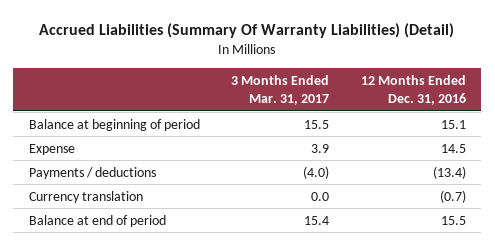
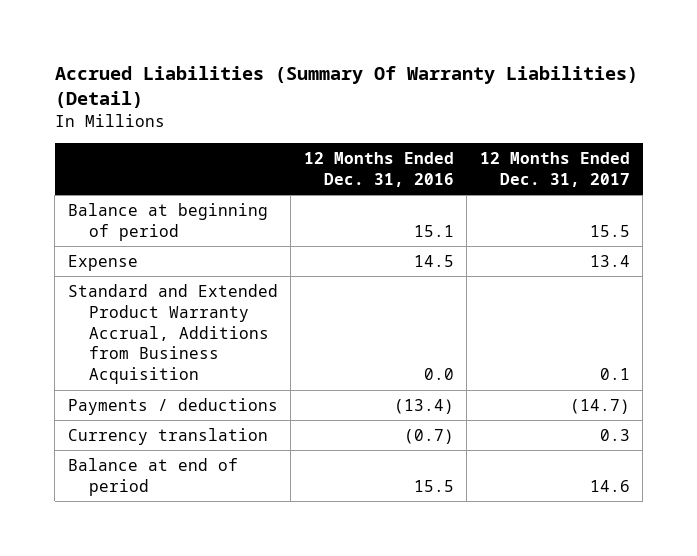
[231,74,330,106] 3 Months Ended Mar. 31, 2017 -> none
none -> [479,151,630,187] 12 Months Ended Dec. 31, 2017
none -> [67,283,278,385] Standard and Extended Product Warranty Accrual, Additions from Business Acquisition

